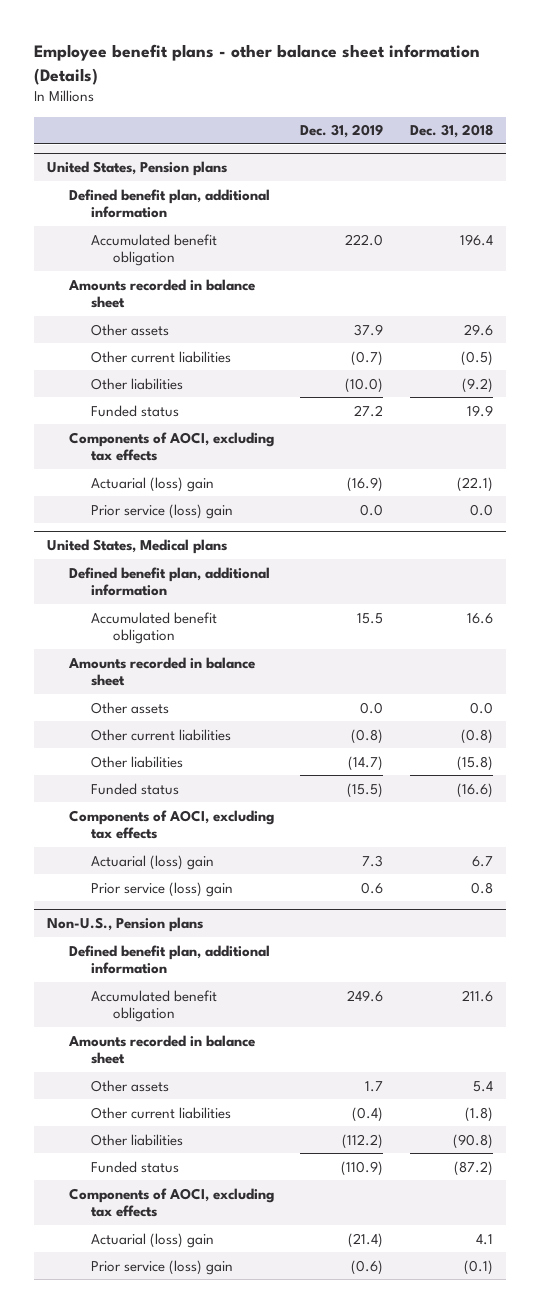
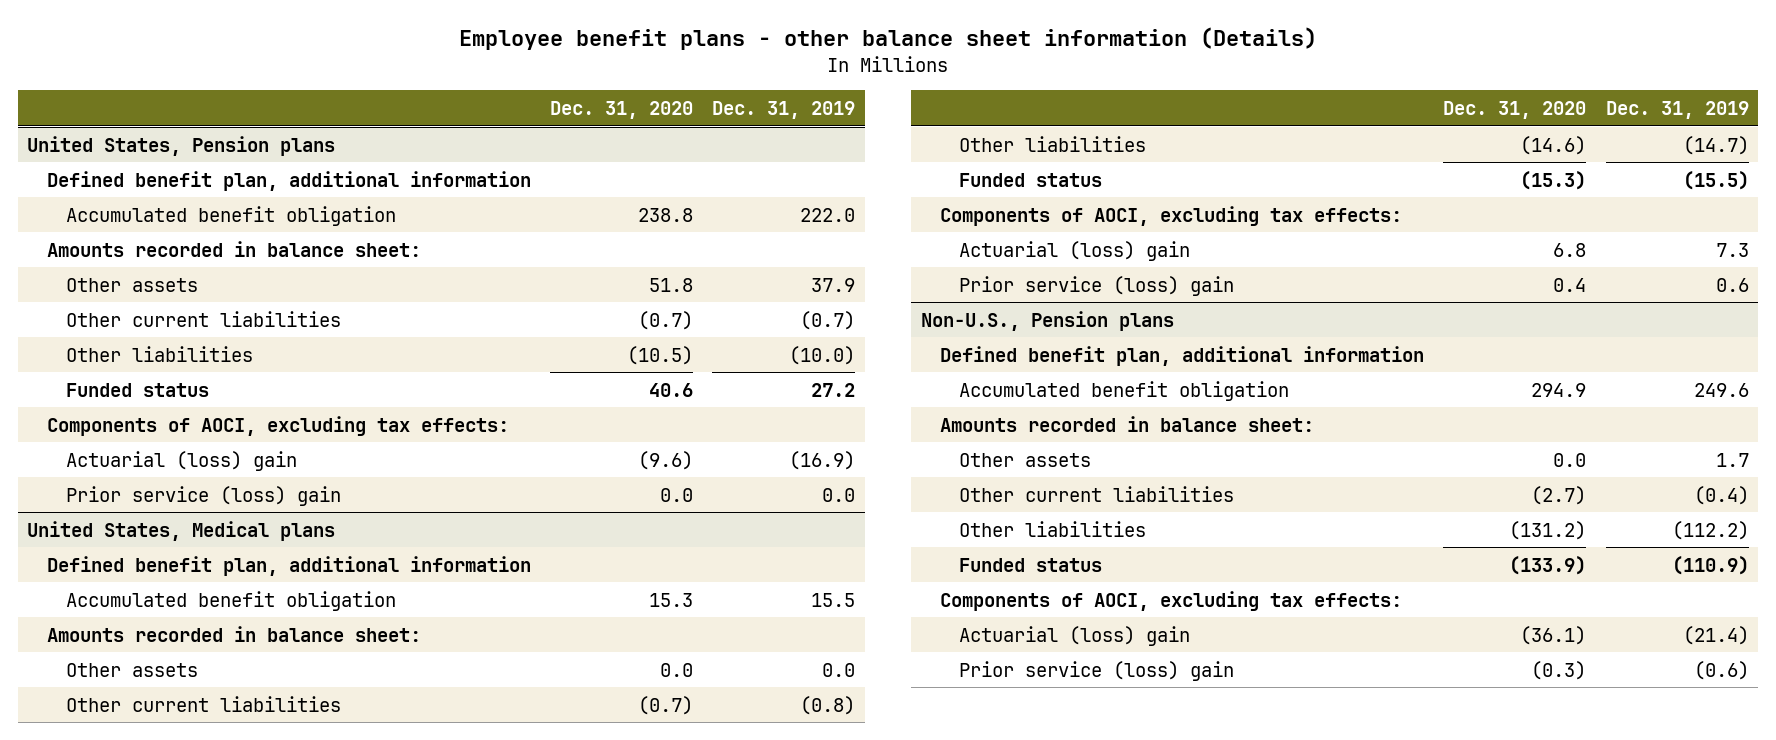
[409,124,493,139] Dec. 31, 2018 -> none
none -> [549,100,693,119] Dec. 31, 2020
[67,278,255,309] Amounts recorded in balance sheet -> [46,240,421,257] Amounts recorded in balance sheet:
[68,431,274,462] Components of AOCI, excluding tax effects -> [46,415,509,436] Components of AOCI, excluding tax effects:
[67,656,255,687] Amounts recorded in balance sheet -> [46,625,421,642] Amounts recorded in balance sheet:
[68,809,274,840] Components of AOCI, excluding tax effects -> [940,205,1403,226] Components of AOCI, excluding tax effects:
[67,1034,255,1065] Amounts recorded in balance sheet -> [940,415,1315,432] Amounts recorded in balance sheet:
[68,1187,274,1218] Components of AOCI, excluding tax effects -> [940,590,1403,611] Components of AOCI, excluding tax effects:

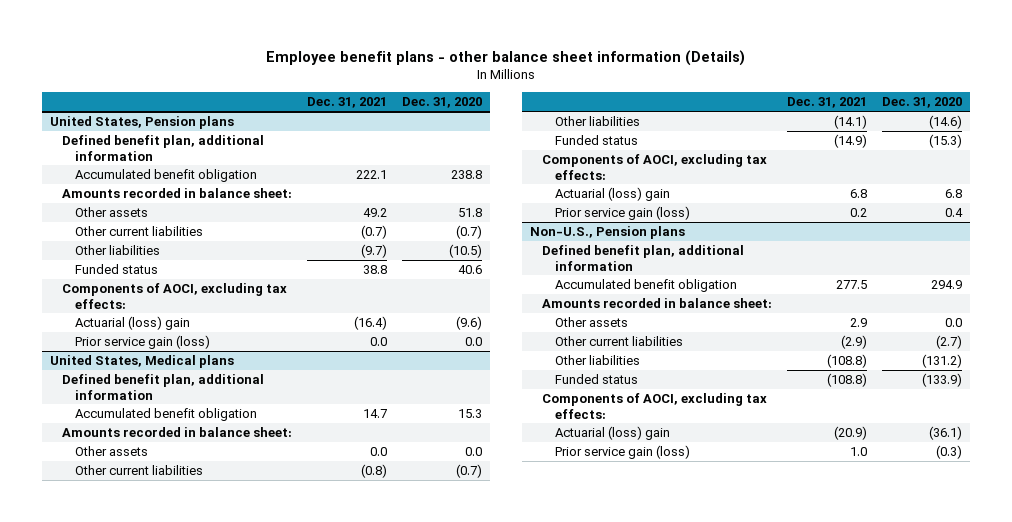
[712,100,856,119] Dec. 31, 2019 -> none
none -> [307,97,388,109] Dec. 31, 2021
[65,485,341,506] Prior service (loss) gain -> [74,335,210,350] Prior service gain (loss)
[959,275,1235,296] Prior service (loss) gain -> [554,206,690,221] Prior service gain (loss)
[959,660,1235,681] Prior service (loss) gain -> [554,445,690,460] Prior service gain (loss)

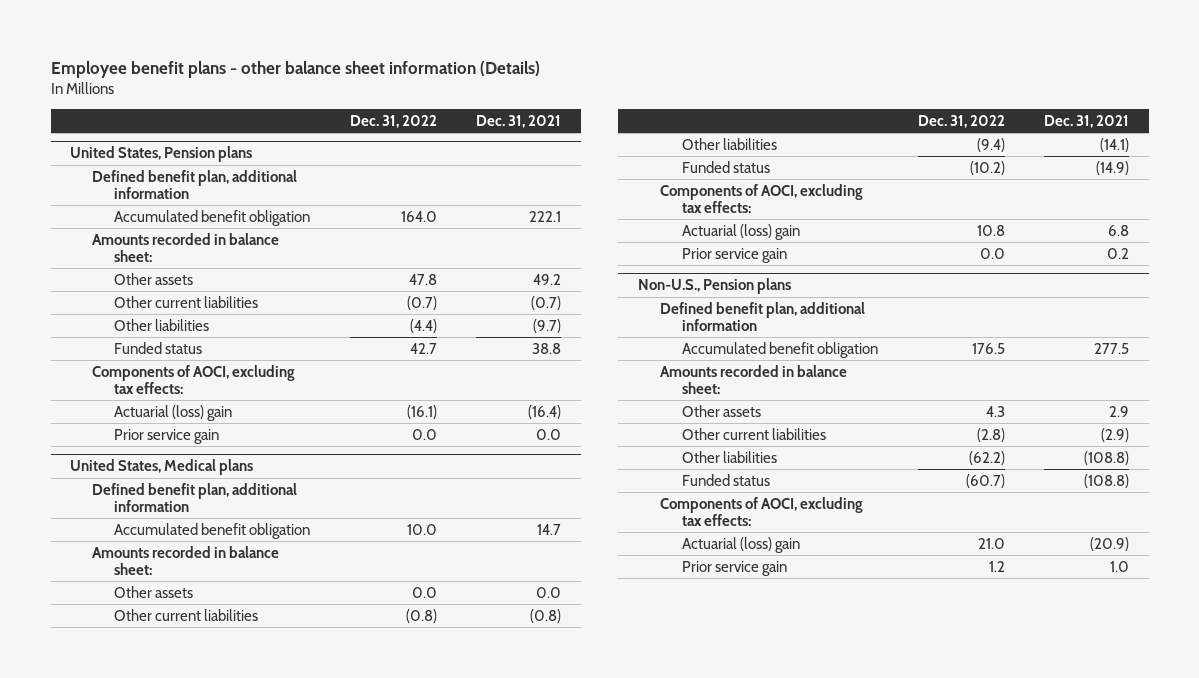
[402,97,483,109] Dec. 31, 2020 -> none
none -> [349,114,437,128] Dec. 31, 2022
[74,335,210,350] Prior service gain (loss) -> [114,428,220,444] Prior service gain
[554,206,690,221] Prior service gain (loss) -> [682,247,788,263] Prior service gain
[554,445,690,460] Prior service gain (loss) -> [682,560,788,576] Prior service gain

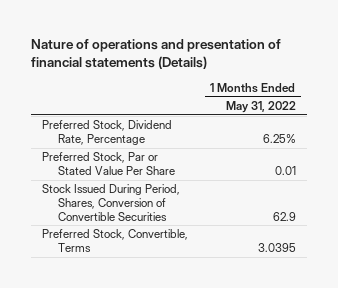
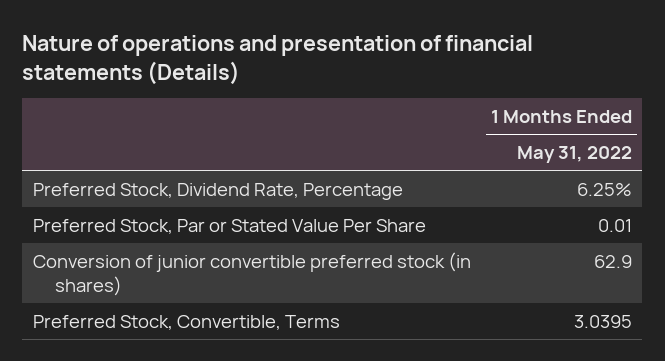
[42,184,181,221] Stock Issued During Period, Shares, Conversion of Convertible Securities -> [32,251,471,296] Conversion of junior convertible preferred stock (in shares)

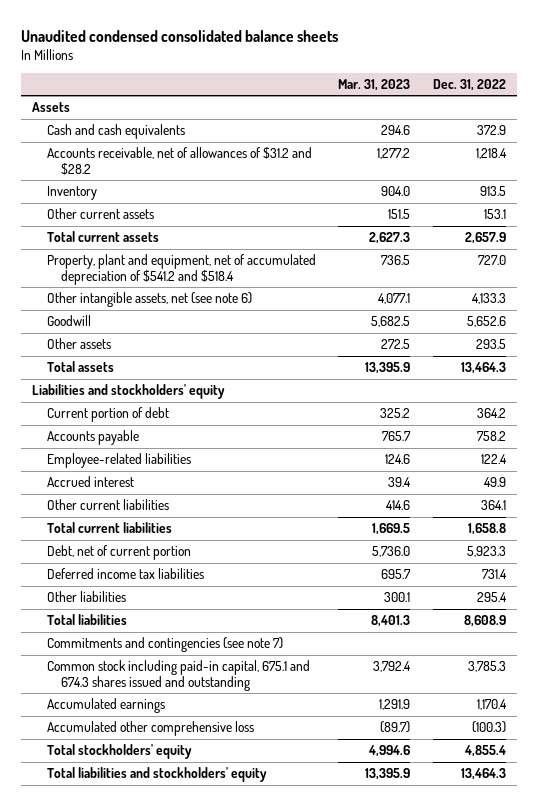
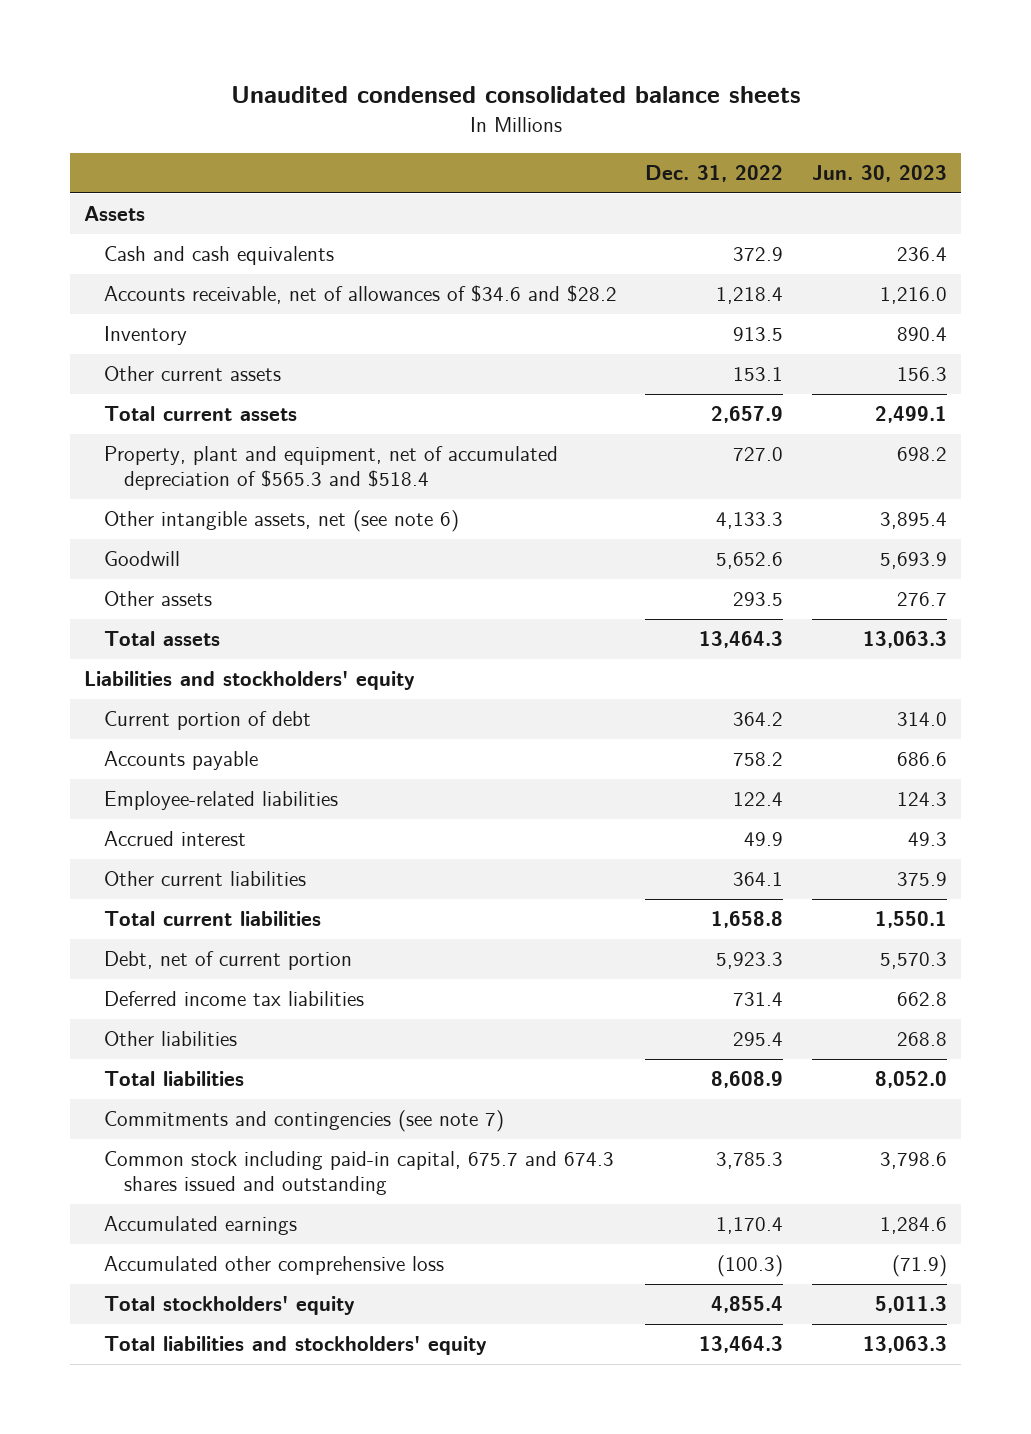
[338,79,411,92] Mar. 31, 2023 -> none
none -> [811,165,947,183] Jun. 30, 2023
[46,147,312,175] Accounts receivable, net of allowances of $31.2 and $28.2 -> [104,285,618,305] Accounts receivable, net of allowances of $34.6 and $28.2
[46,254,316,285] Property, plant and equipment, net of accumulated depreciation of $541.2 and $518.4 -> [104,446,559,491] Property, plant and equipment, net of accumulated depreciation of $565.3 and $518.4
[46,660,310,691] Common stock including paid-in capital, 675.1 and 674.3 shares issued and outstanding -> [104,1151,615,1196] Common stock including paid-in capital, 675.7 and 674.3 shares issued and outstanding

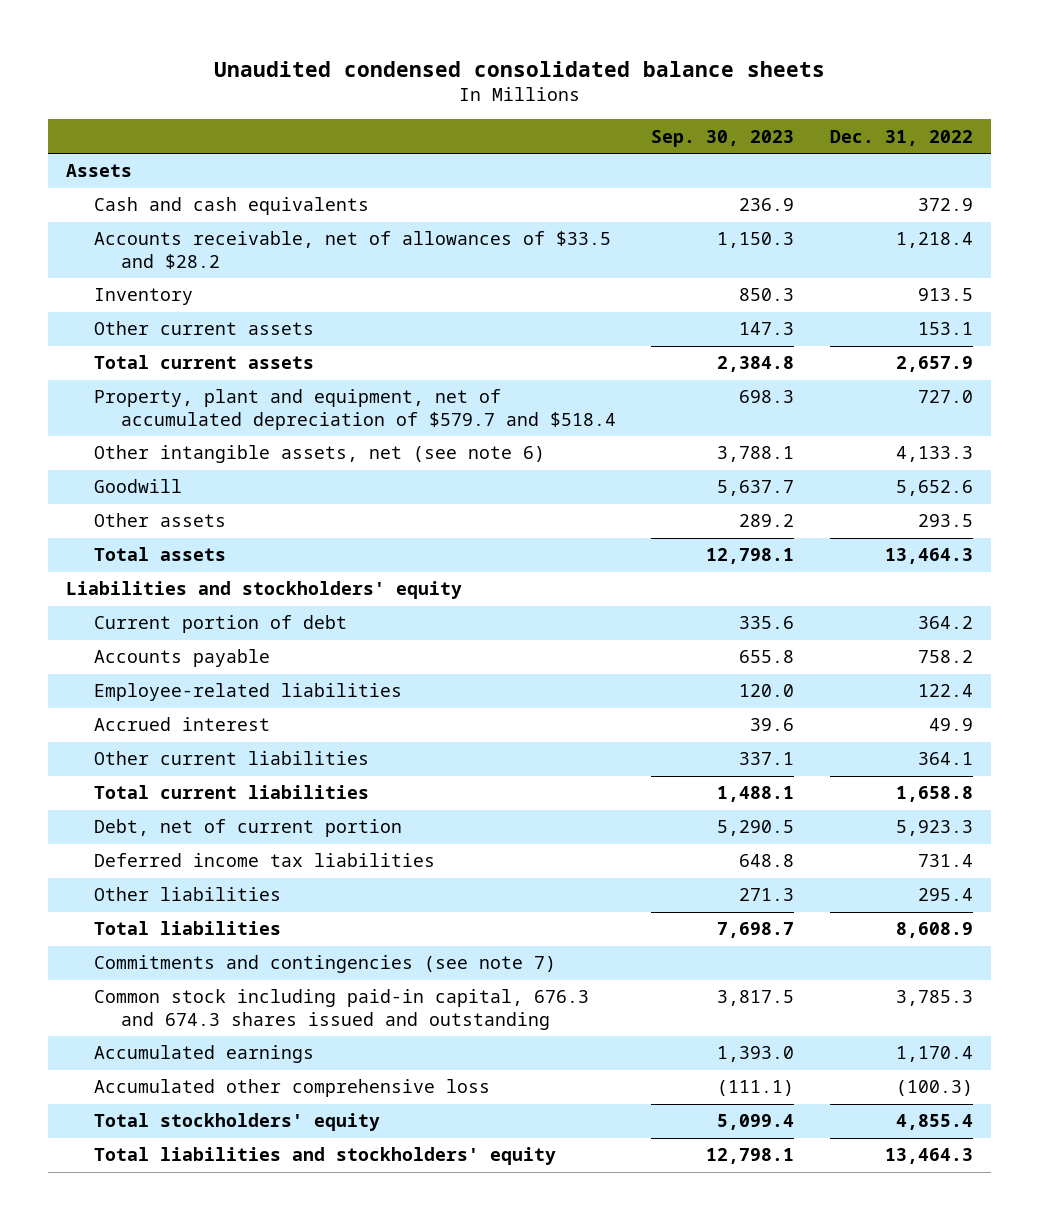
[811,165,947,183] Jun. 30, 2023 -> none
none -> [651,129,795,147] Sep. 30, 2023
[104,285,618,305] Accounts receivable, net of allowances of $34.6 and $28.2 -> [93,231,611,270] Accounts receivable, net of allowances of $33.5 and $28.2
[104,446,559,491] Property, plant and equipment, net of accumulated depreciation of $565.3 and $518.4 -> [93,389,616,431] Property, plant and equipment, net of accumulated depreciation of $579.7 and $518.4
[104,1151,615,1196] Common stock including paid-in capital, 675.7 and 674.3 shares issued and outstanding -> [93,989,589,1031] Common stock including paid-in capital, 676.3 and 674.3 shares issued and outstanding

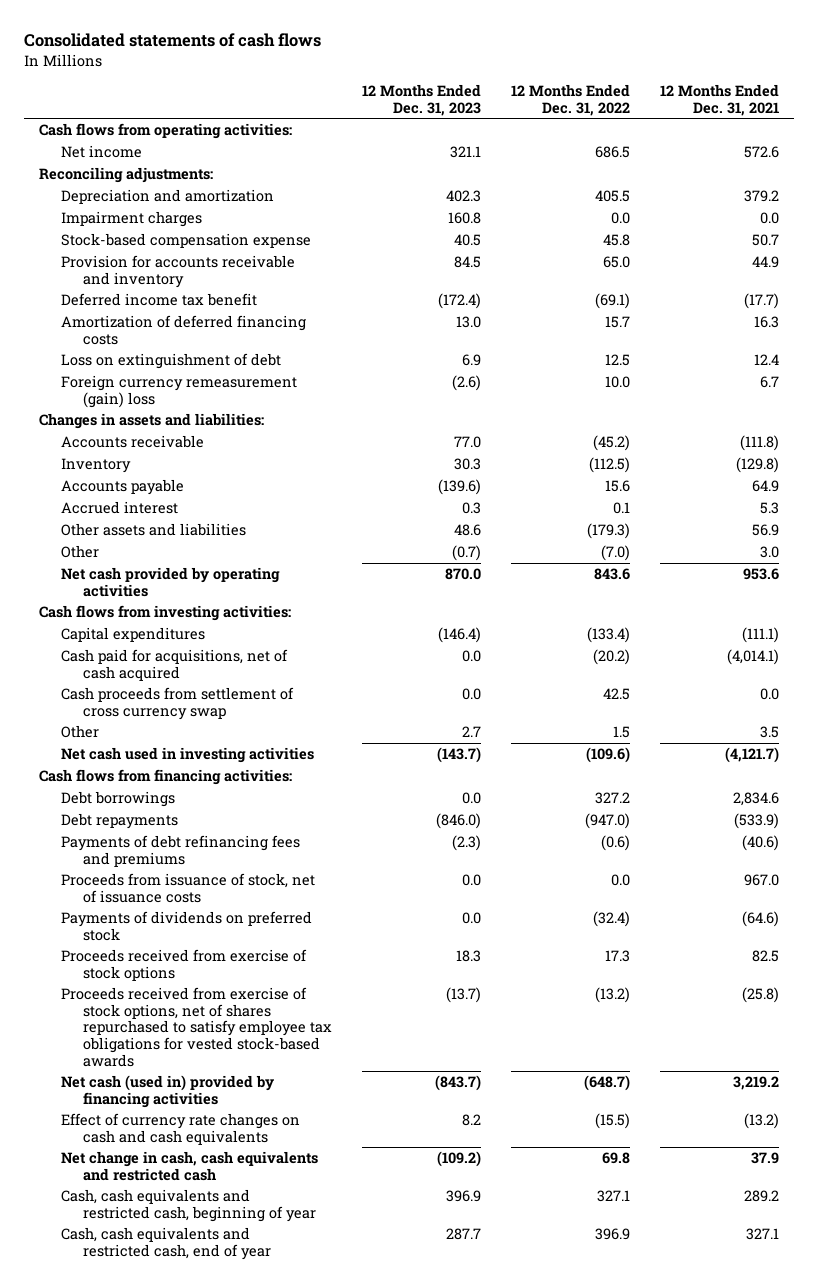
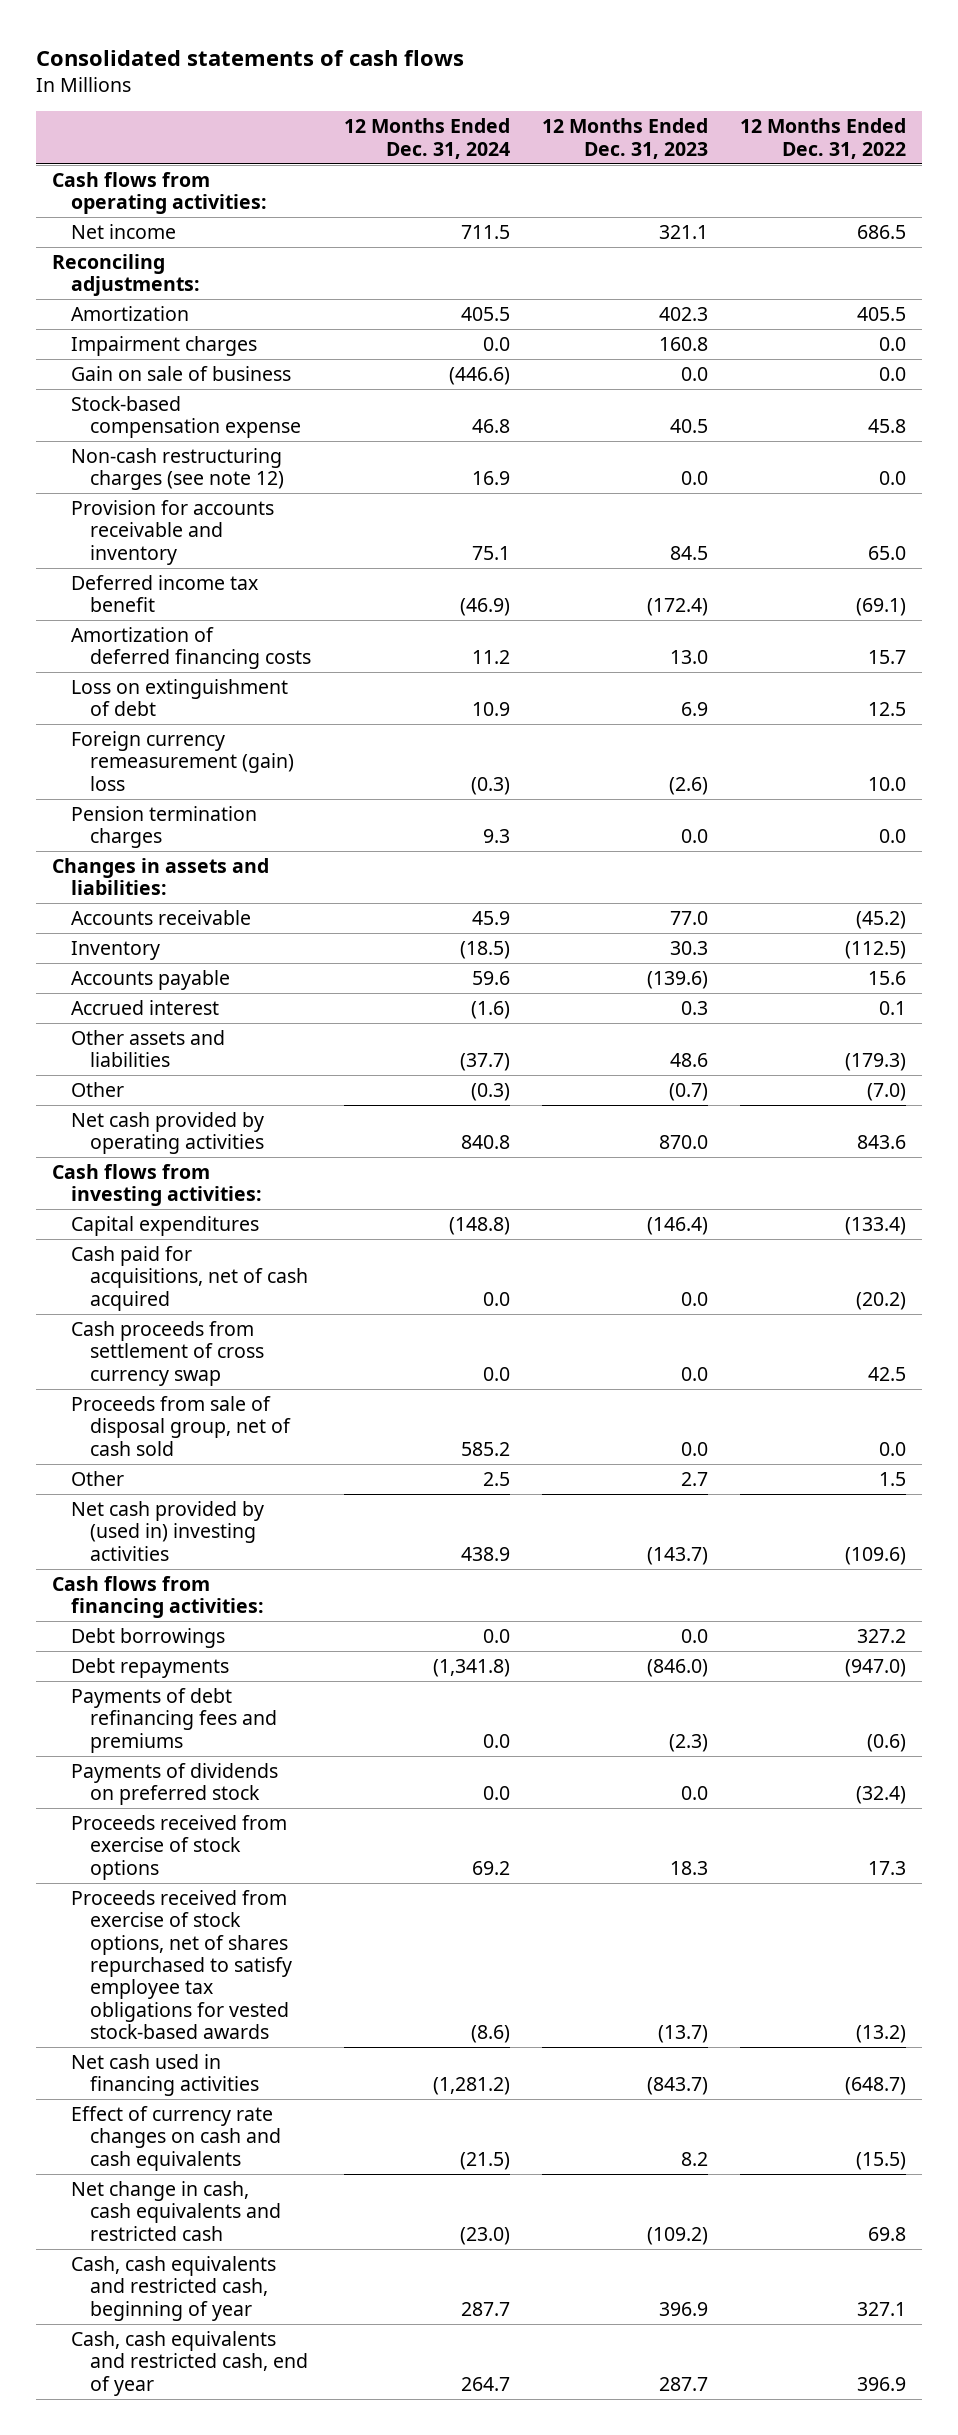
[660,83,780,116] 12 Months Ended Dec. 31, 2021 -> none
none -> [343,118,510,159] 12 Months Ended Dec. 31, 2024
[60,188,274,204] Depreciation and amortization -> [71,305,190,321] Amortization
none -> [71,365,292,381] Gain on sale of business
none -> [71,447,285,491] Non-cash restructuring charges (see note 12)
none -> [71,805,258,849] Pension termination charges
none -> [71,1395,292,1456] Proceeds from sale of disposal group, net of cash sold
[60,746,314,763] Net cash used in investing activities -> [71,1500,265,1561] Net cash provided by (used in) investing activities
[60,872,315,903] Proceeds from issuance of stock, net of issuance costs -> none
[60,1074,274,1108] Net cash (used in) provided by financing activities -> [71,2053,260,2097] Net cash used in financing activities

